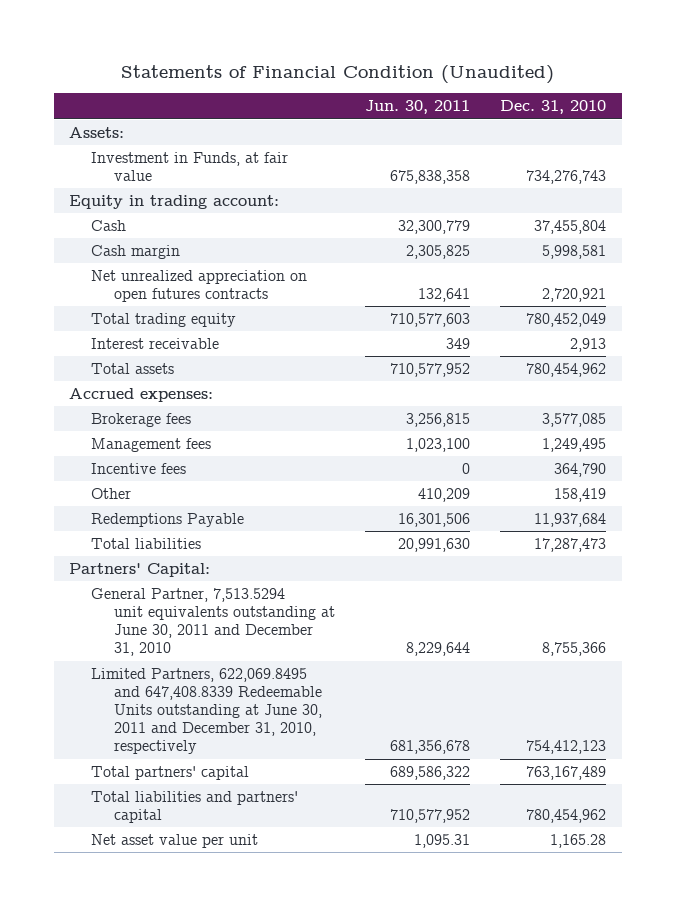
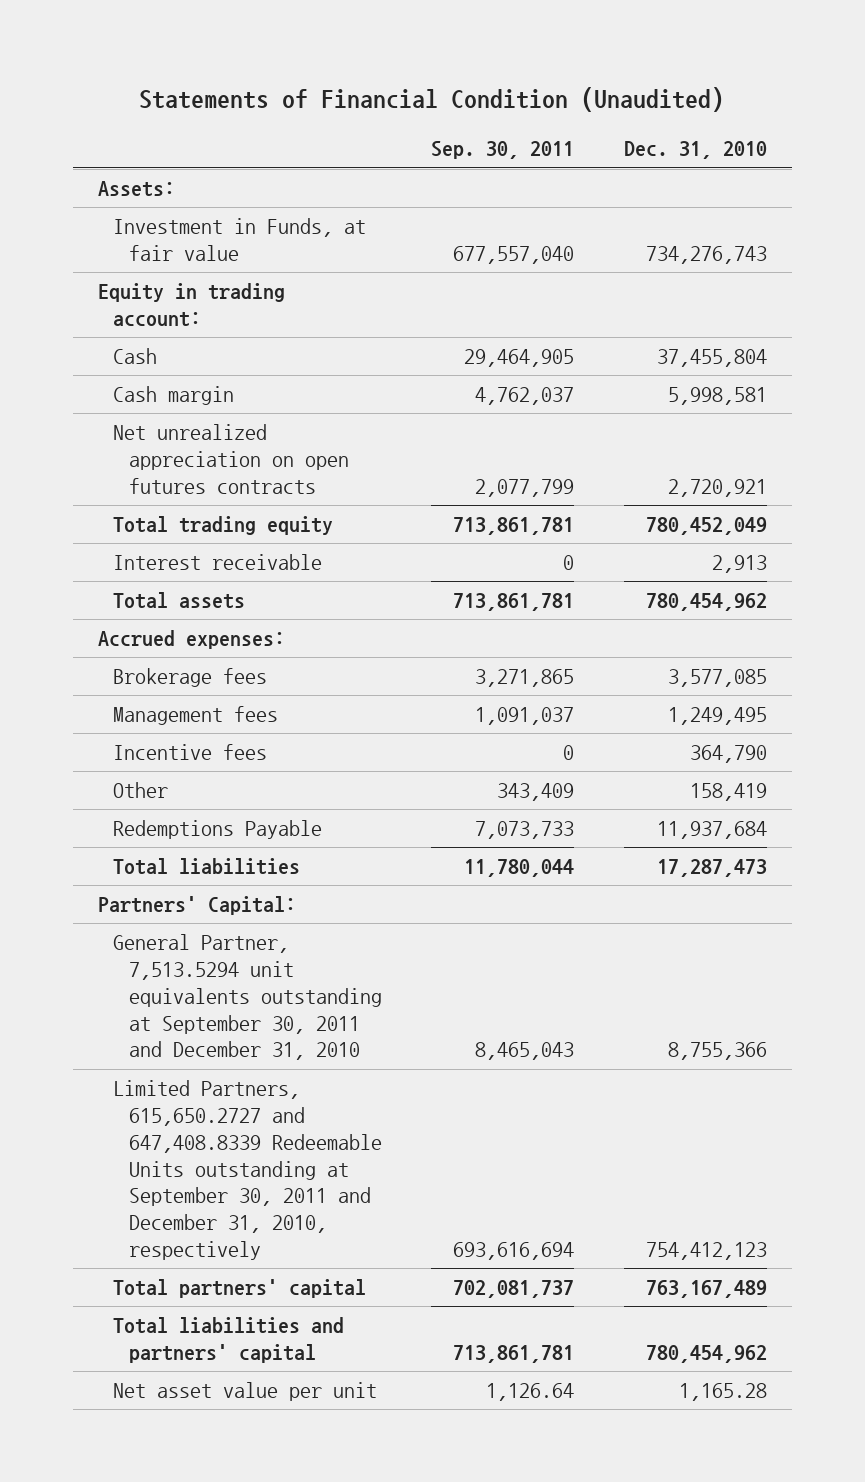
[365,100,471,115] Jun. 30, 2011 -> none
none -> [431,141,575,160] Sep. 30, 2011
[91,588,336,657] General Partner, 7,513.5294 unit equivalents outstanding at June 30, 2011 and December 31, 2010 -> [113,934,382,1061] General Partner, 7,513.5294 unit equivalents outstanding at September 30, 2011 and December 31, 2010
[91,668,323,755] Limited Partners, 622,069.8495 and 647,408.8339 Redeemable Units outstanding at June 30, 2011 and December 31, 2010, respectively -> [113,1080,382,1261] Limited Partners, 615,650.2727 and 647,408.8339 Redeemable Units outstanding at September 30, 2011 and December 31, 2010, respectively

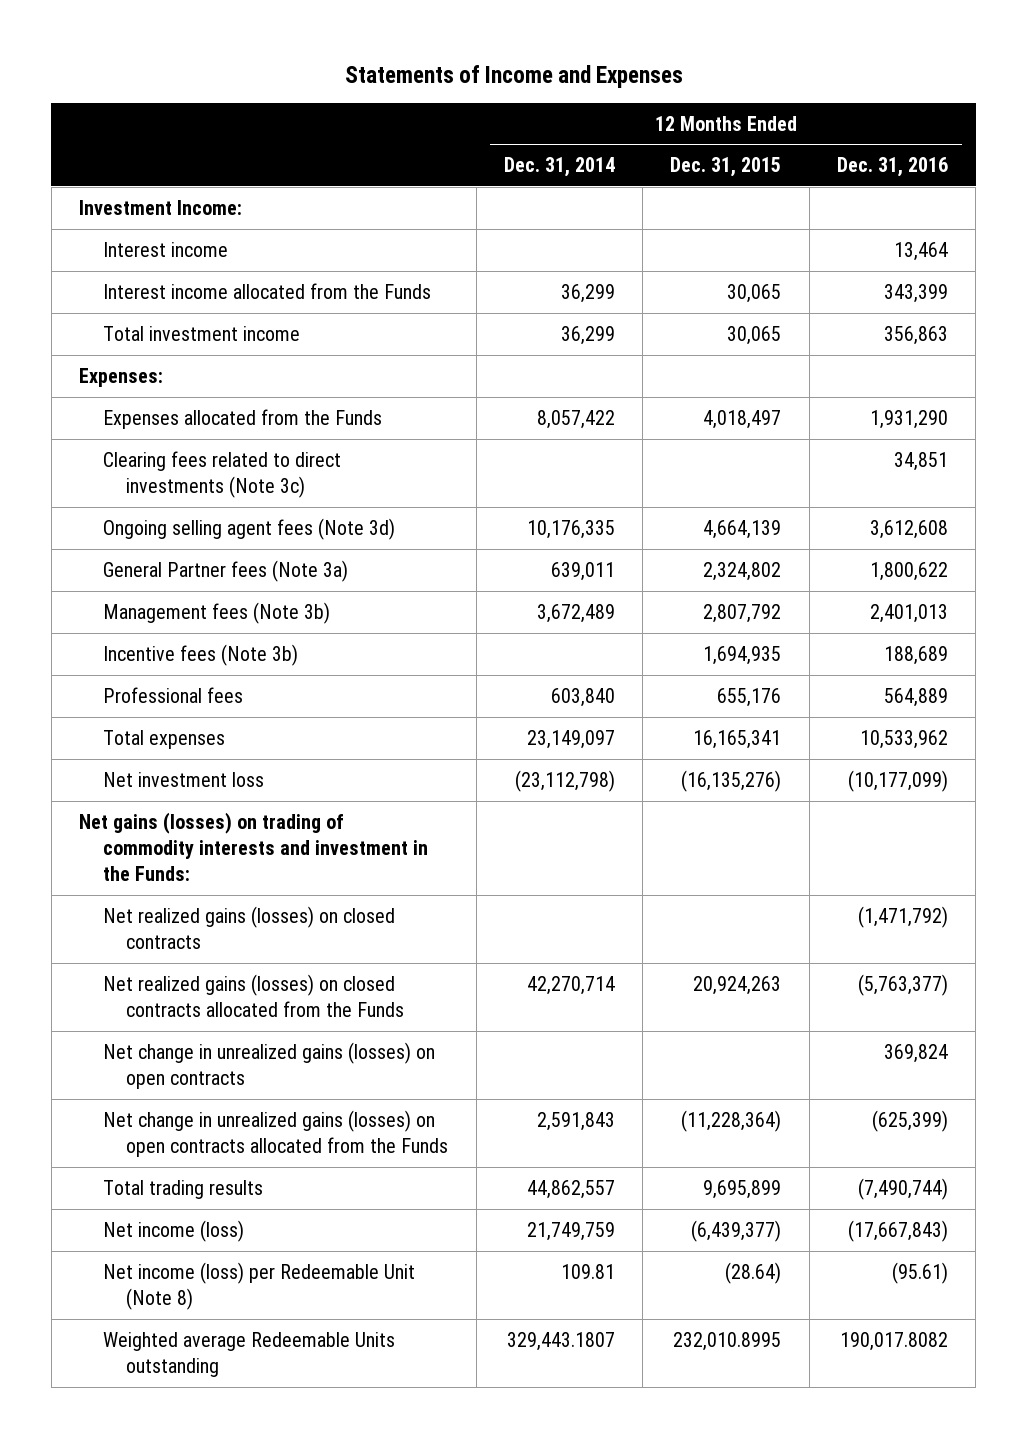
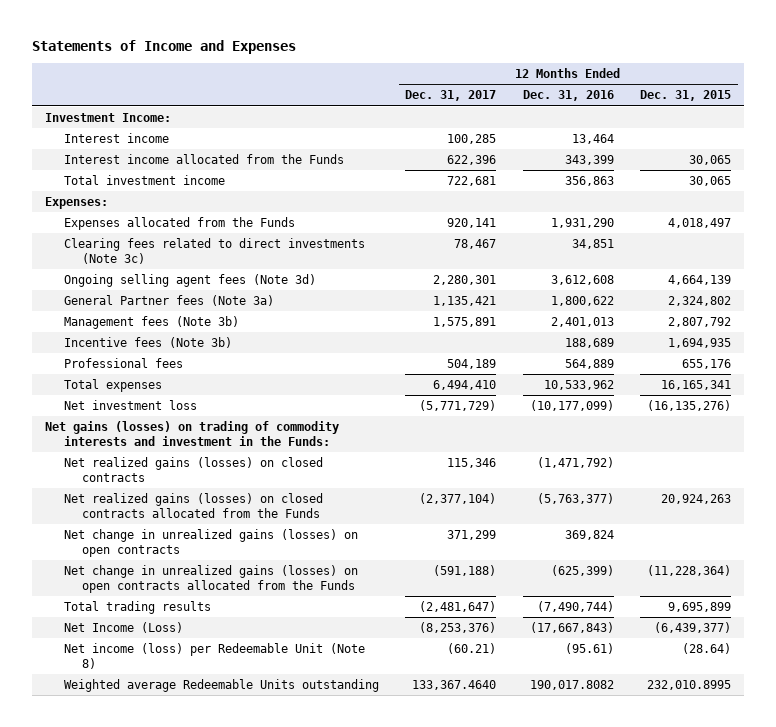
[503,157,615,178] Dec. 31, 2014 -> none
none -> [405,90,497,102] Dec. 31, 2017
[102,1219,244,1242] Net income (loss) -> [63,622,183,634] Net Income (Loss)

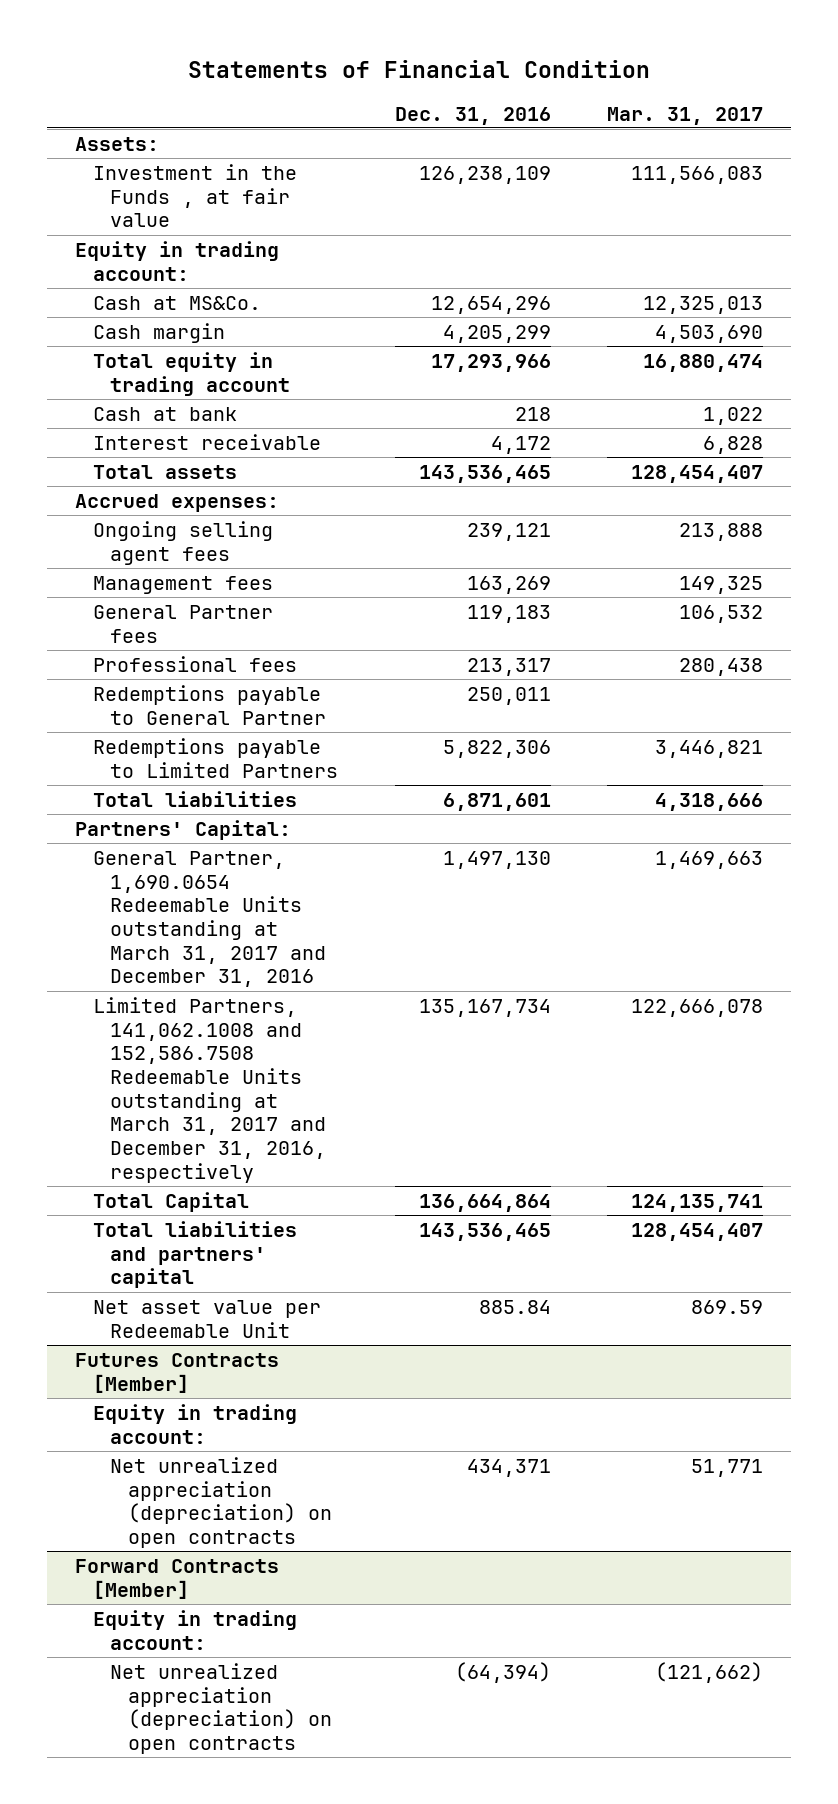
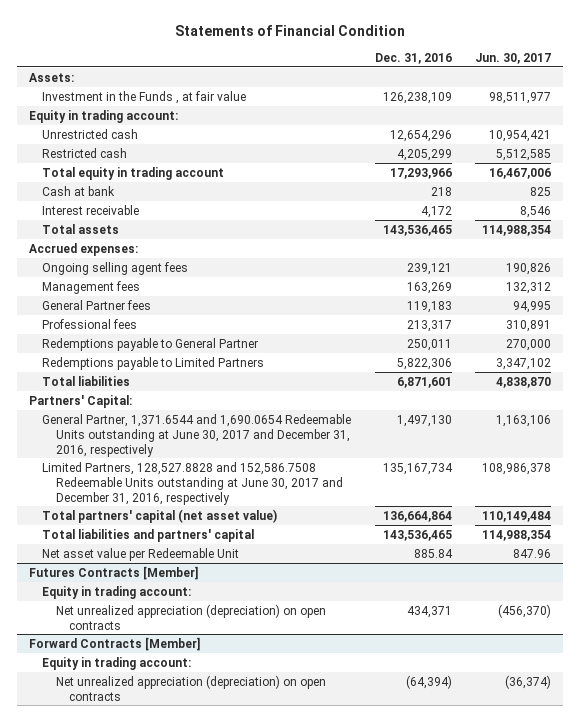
[607,106,764,125] Mar. 31, 2017 -> none
none -> [475,53,552,65] Jun. 30, 2017
[92,295,261,310] Cash at MS&Co. -> [42,128,139,139] Unrestricted cash
[92,322,225,343] Cash margin -> [42,147,128,158] Restricted cash
[92,850,327,988] General Partner, 1,690.0654 Redeemable Units outstanding at March 31, 2017 and December 31, 2016 -> [42,413,352,457] General Partner, 1,371.6544 and 1,690.0654 Redeemable Units outstanding at June 30, 2017 and December 31, 2016, respectively
[92,996,327,1183] Limited Partners, 141,062.1008 and 152,586.7508 Redeemable Units outstanding at March 31, 2017 and December 31, 2016, respectively -> [42,461,343,505] Limited Partners, 128,527.8828 and 152,586.7508 Redeemable Units outstanding at June 30, 2017 and December 31, 2016, respectively
[92,1191,249,1212] Total Capital -> [42,508,278,523] Total partners' capital (net asset value)

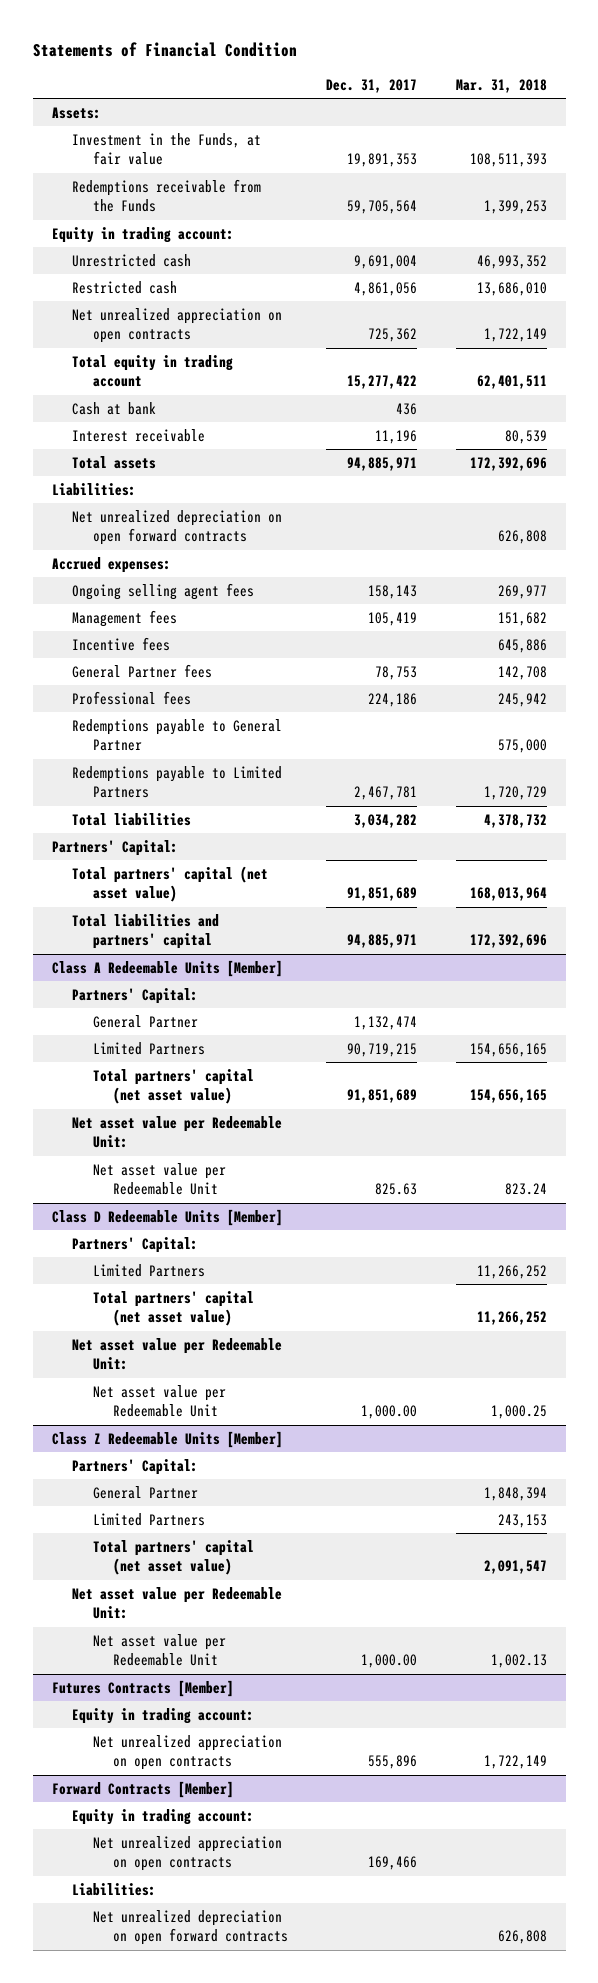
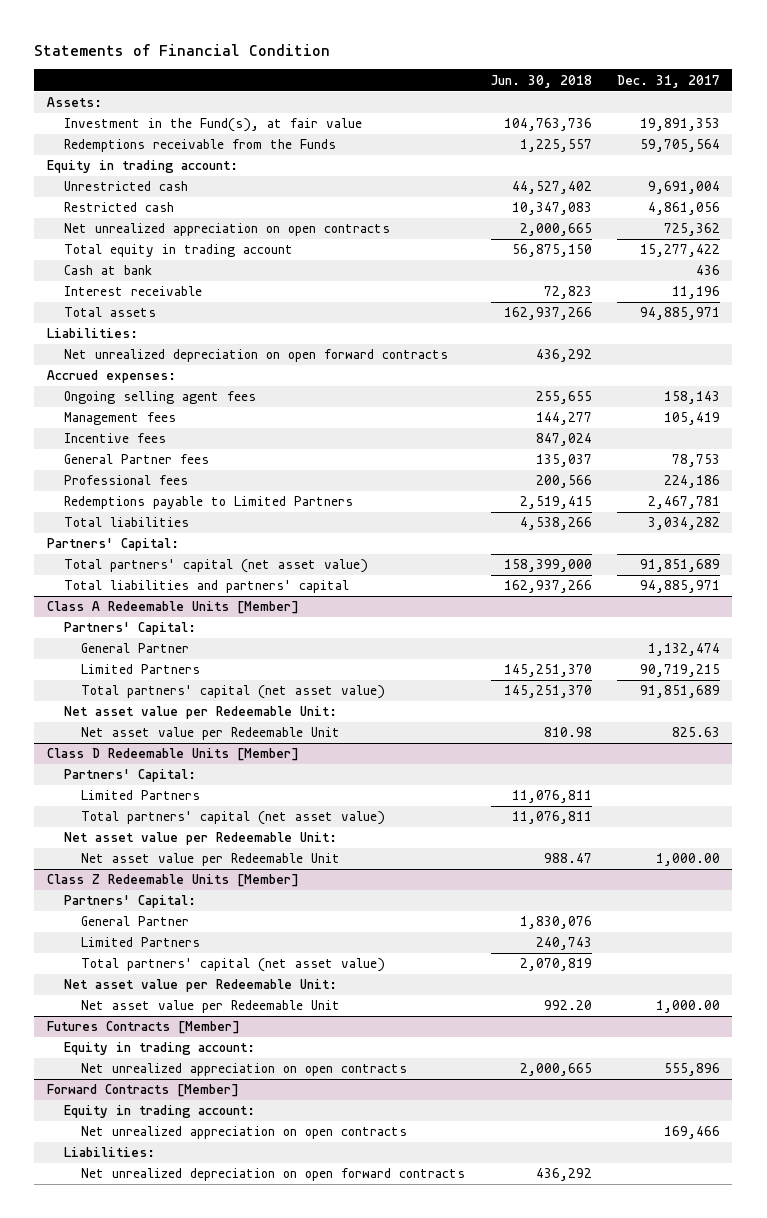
[455,78,547,93] Mar. 31, 2018 -> none
none -> [490,74,592,88] Jun. 30, 2018
[72,132,262,166] Investment in the Funds, at fair value -> [64,118,363,133] Investment in the Fund(s), at fair value
[72,718,283,752] Redemptions payable to General Partner -> none

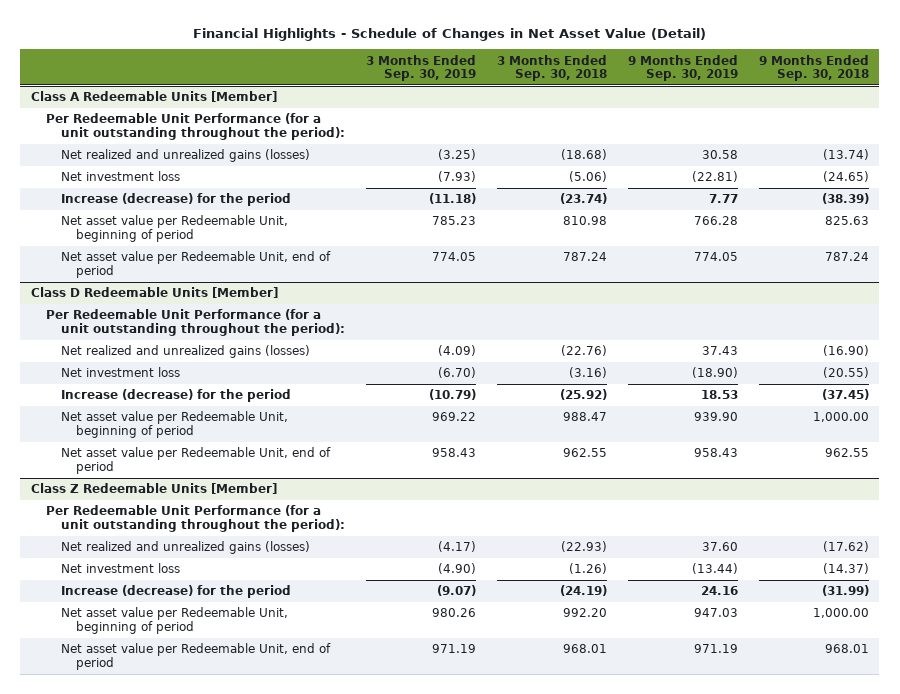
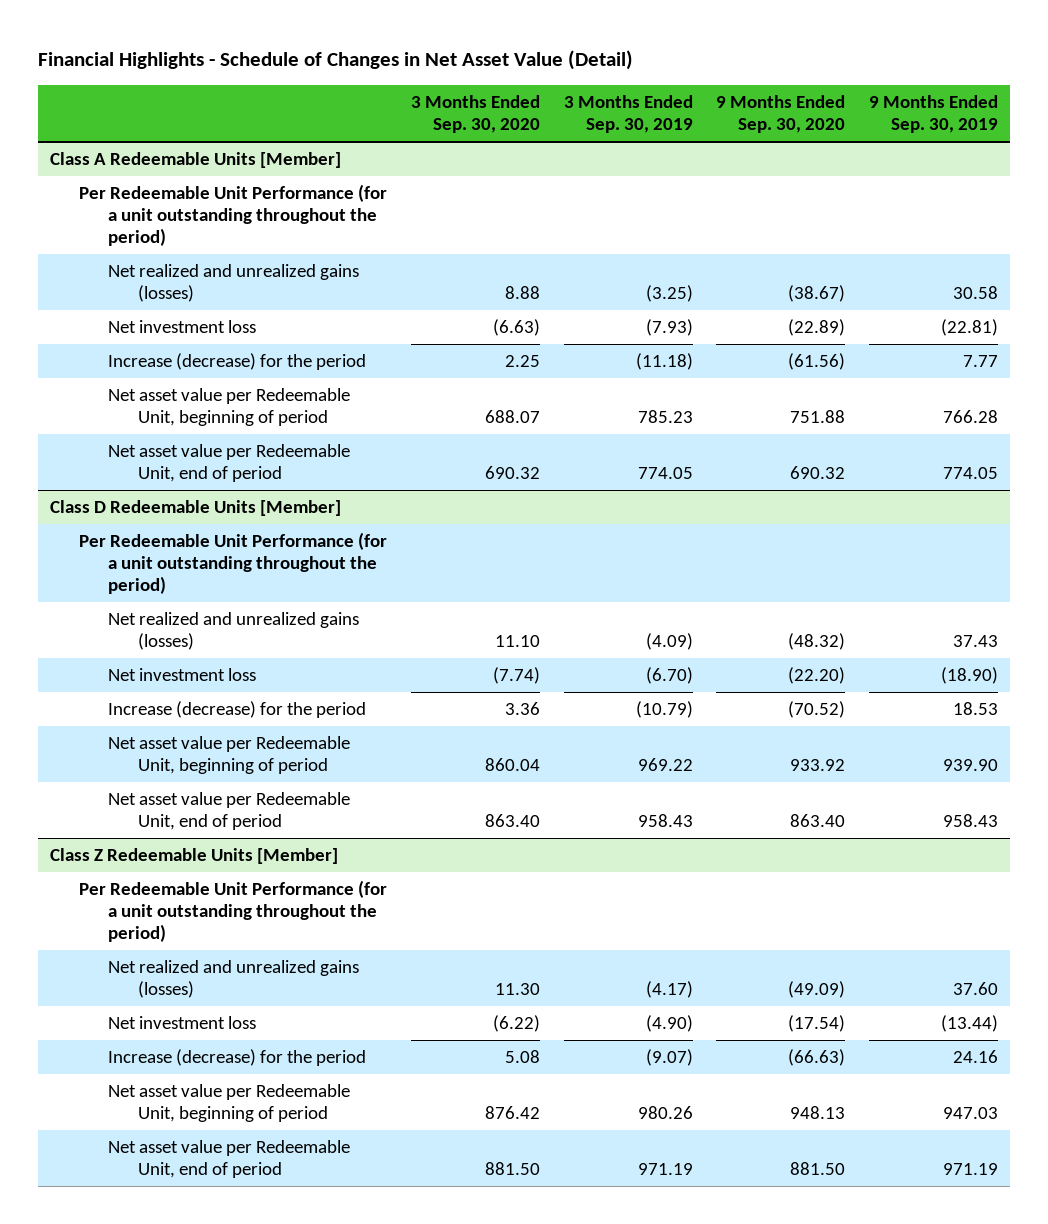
[496,54,607,82] 3 Months Ended Sep. 30, 2018 -> none
[758,54,869,82] 9 Months Ended Sep. 30, 2018 -> none
none -> [410,95,540,134] 3 Months Ended Sep. 30, 2020
none -> [716,95,846,134] 9 Months Ended Sep. 30, 2020
[45,113,345,140] Per Redeemable Unit Performance (for a unit outstanding throughout the period): -> [78,184,387,247] Per Redeemable Unit Performance (for a unit outstanding throughout the period)
[45,309,345,336] Per Redeemable Unit Performance (for a unit outstanding throughout the period): -> [78,532,387,595] Per Redeemable Unit Performance (for a unit outstanding throughout the period)
[45,505,345,532] Per Redeemable Unit Performance (for a unit outstanding throughout the period): -> [78,880,387,943] Per Redeemable Unit Performance (for a unit outstanding throughout the period)

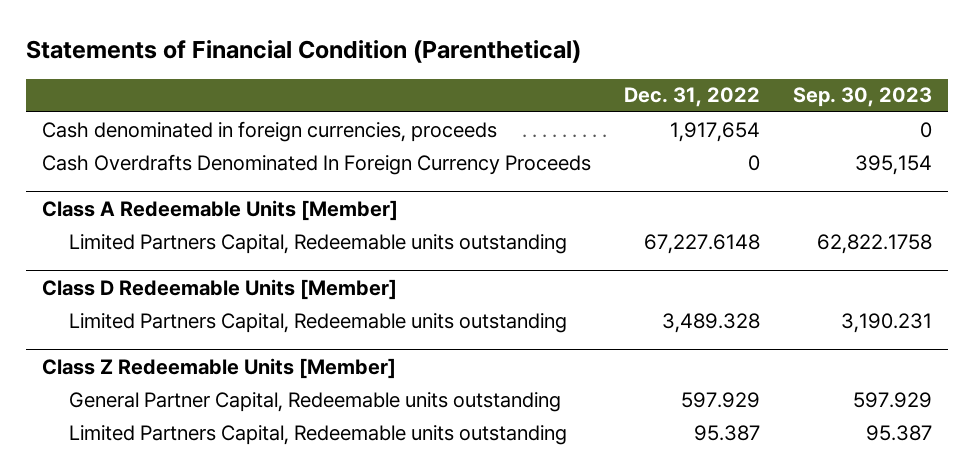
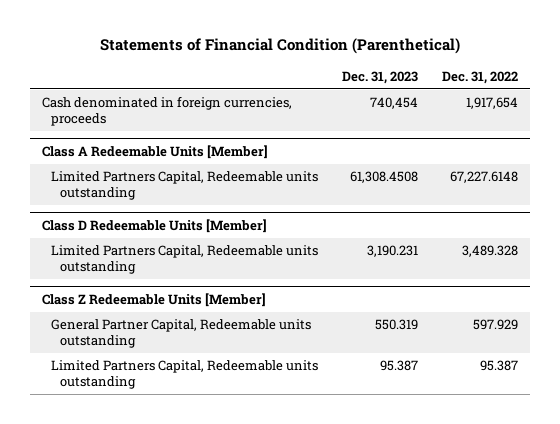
[792,87,932,108] Sep. 30, 2023 -> none
none -> [342,70,419,84] Dec. 31, 2023
[42,153,592,175] Cash Overdrafts Denominated In Foreign Currency Proceeds -> none

